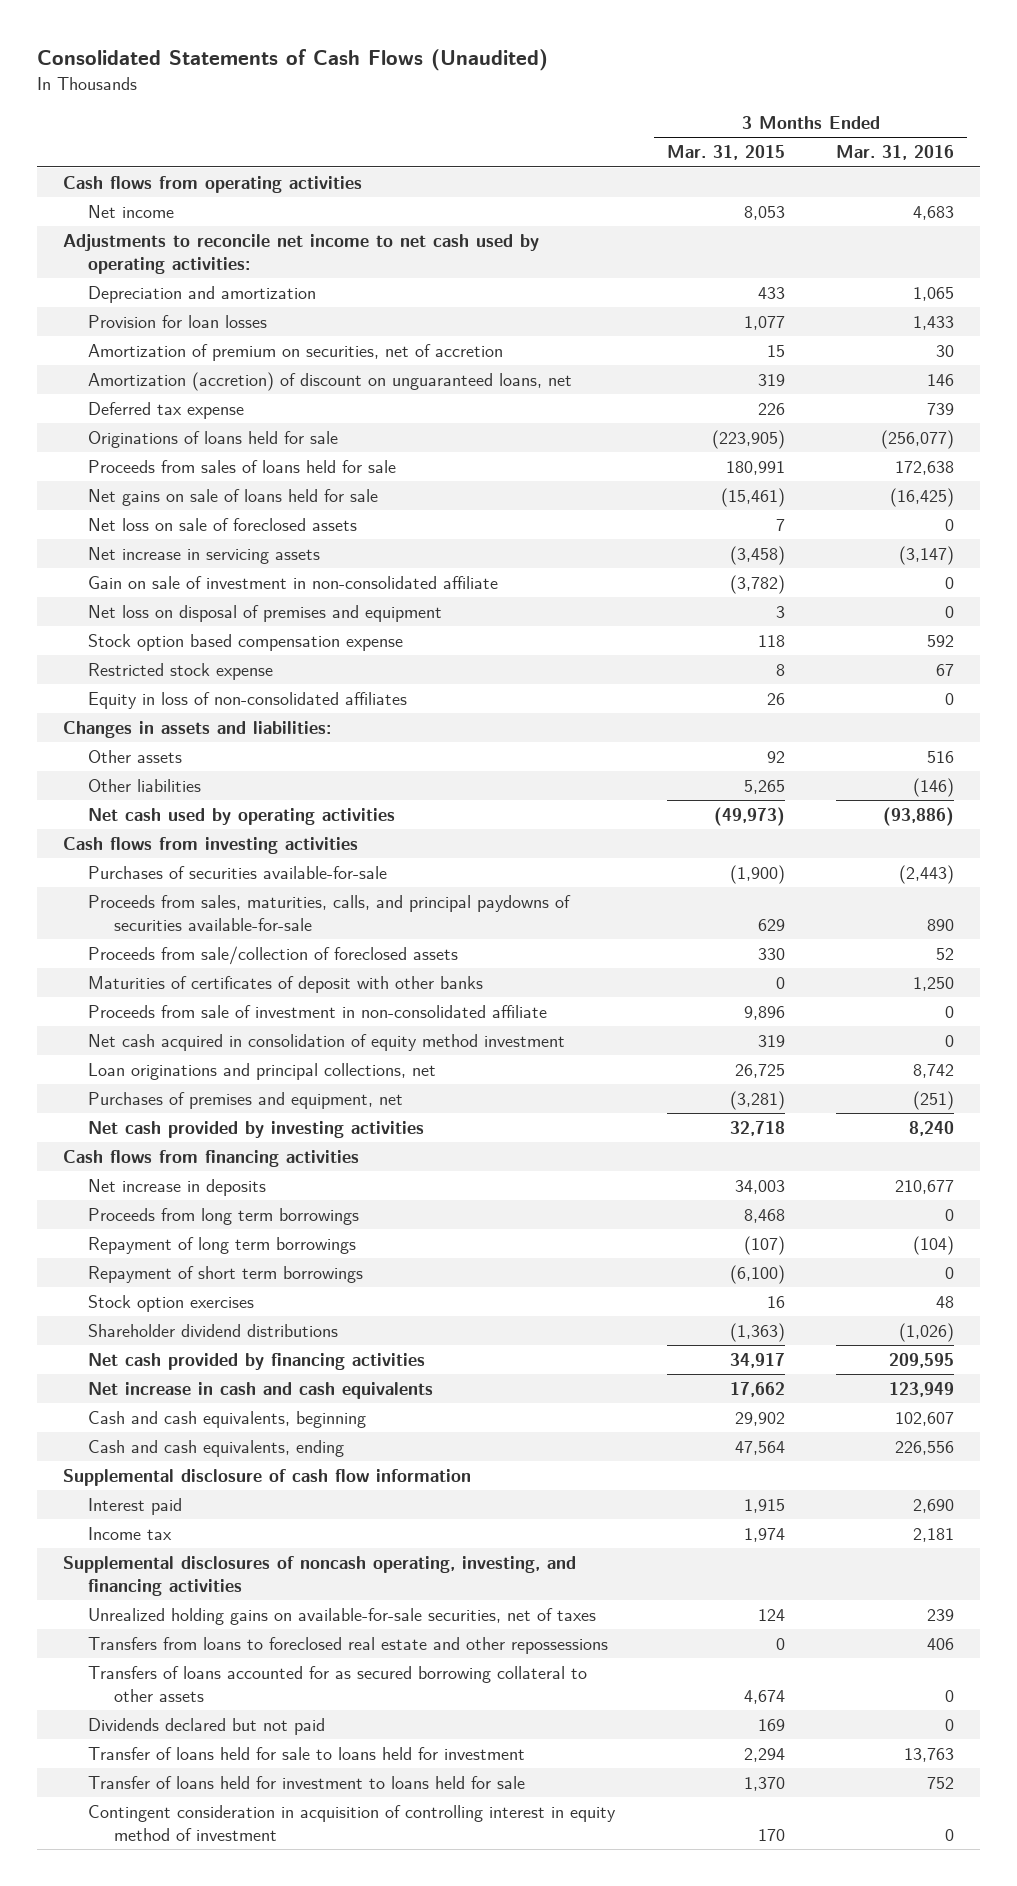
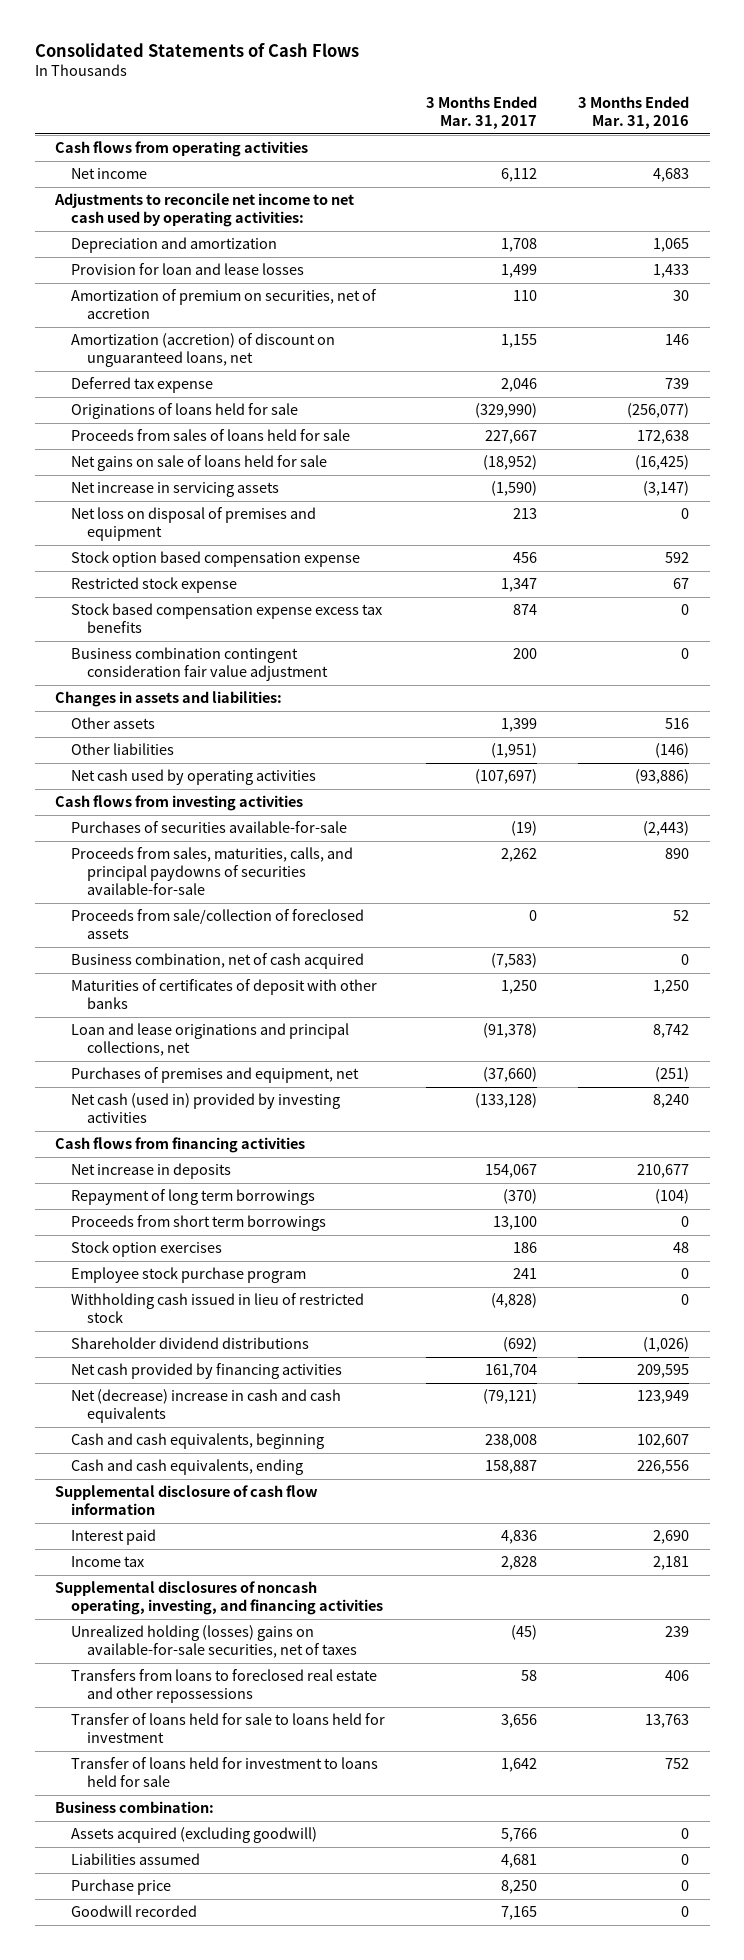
[36,49,548,72] Consolidated Statements of Cash Flows (Unaudited) -> [34,42,359,57] Consolidated Statements of Cash Flows
[666,145,785,161] Mar. 31, 2015 -> none
none -> [426,96,538,130] 3 Months Ended Mar. 31, 2017
[88,315,268,329] Provision for loan losses -> [70,263,304,276] Provision for loan and lease losses
[88,518,358,532] Net loss on sale of foreclosed assets -> none
[88,576,499,590] Gain on sale of investment in non-consolidated affiliate -> none
[88,692,408,710] Equity in loss of non-consolidated affiliates -> none
none -> [70,603,382,633] Stock based compensation expense excess tax benefits
none -> [70,647,328,681] Business combination contingent consideration fair value adjustment
none -> [70,953,364,970] Business combination, net of cash acquired
[88,1005,548,1019] Proceeds from sale of investment in non-consolidated affiliate -> none
[88,1034,566,1052] Net cash acquired in consolidation of equity method investment -> none
[88,1063,437,1081] Loan originations and principal collections, net -> [70,1023,349,1056] Loan and lease originations and principal collections, net
[88,1121,425,1139] Net cash provided by investing activities -> [70,1093,340,1123] Net cash (used in) provided by investing activities
[88,1208,360,1226] Proceeds from long term borrowings -> none
[88,1266,364,1284] Repayment of short term borrowings -> none
none -> [70,1215,326,1232] Proceeds from short term borrowings
none -> [70,1267,306,1284] Employee stock purchase program
none -> [70,1293,364,1323] Withholding cash issued in lieu of restricted stock
[88,1382,434,1400] Net increase in cash and cash equivalents -> [70,1389,341,1423] Net (decrease) increase in cash and cash equivalents
[88,1608,597,1626] Unrealized holding gains on available-for-sale securities, net of taxes -> [70,1625,357,1658] Unrealized holding (losses) gains on available-for-sale securities, net of taxes
[88,1666,588,1702] Transfers of loans accounted for as secured borrowing collateral to other assets -> none
[88,1718,326,1736] Dividends declared but not paid -> none
[88,1805,617,1841] Contingent consideration in acquisition of controlling interest in equity method of investment -> none
none -> [55,1801,215,1814] Business combination:
none -> [70,1827,317,1844] Assets acquired (excluding goodwill)
none -> [70,1853,200,1866] Liabilities assumed
none -> [70,1879,171,1896] Purchase price
none -> [70,1905,197,1918] Goodwill recorded

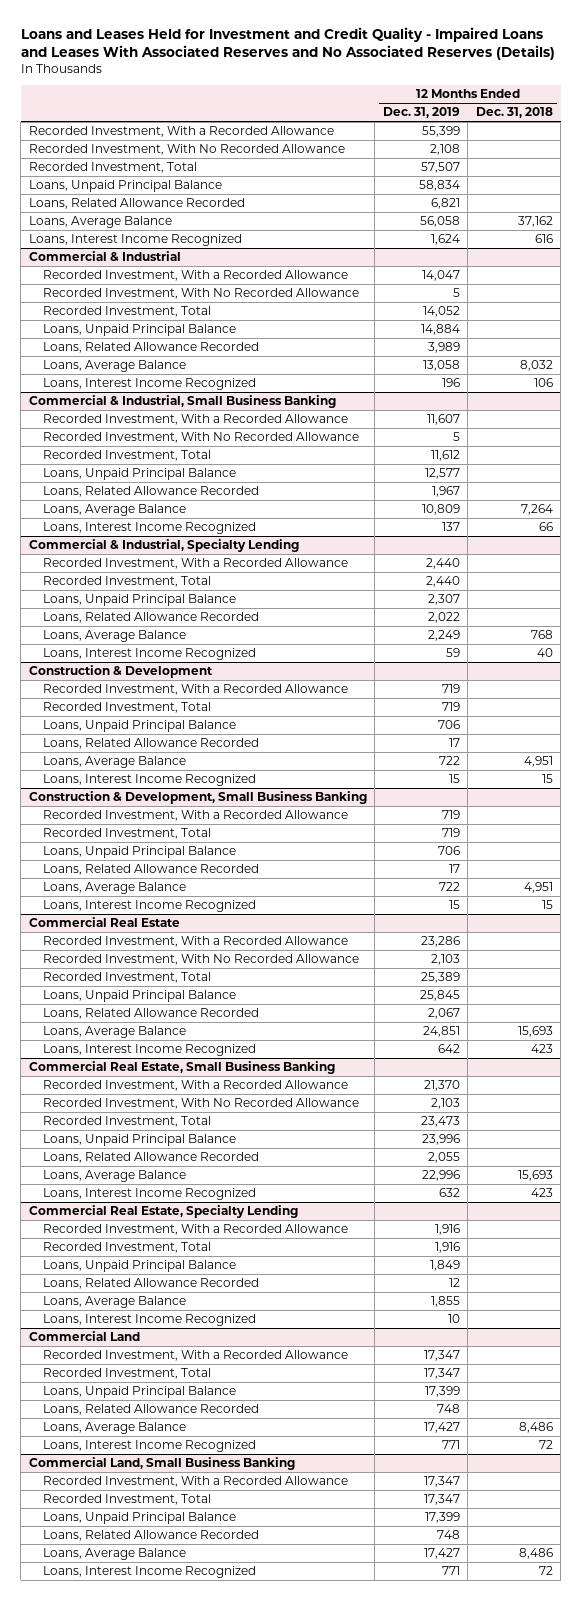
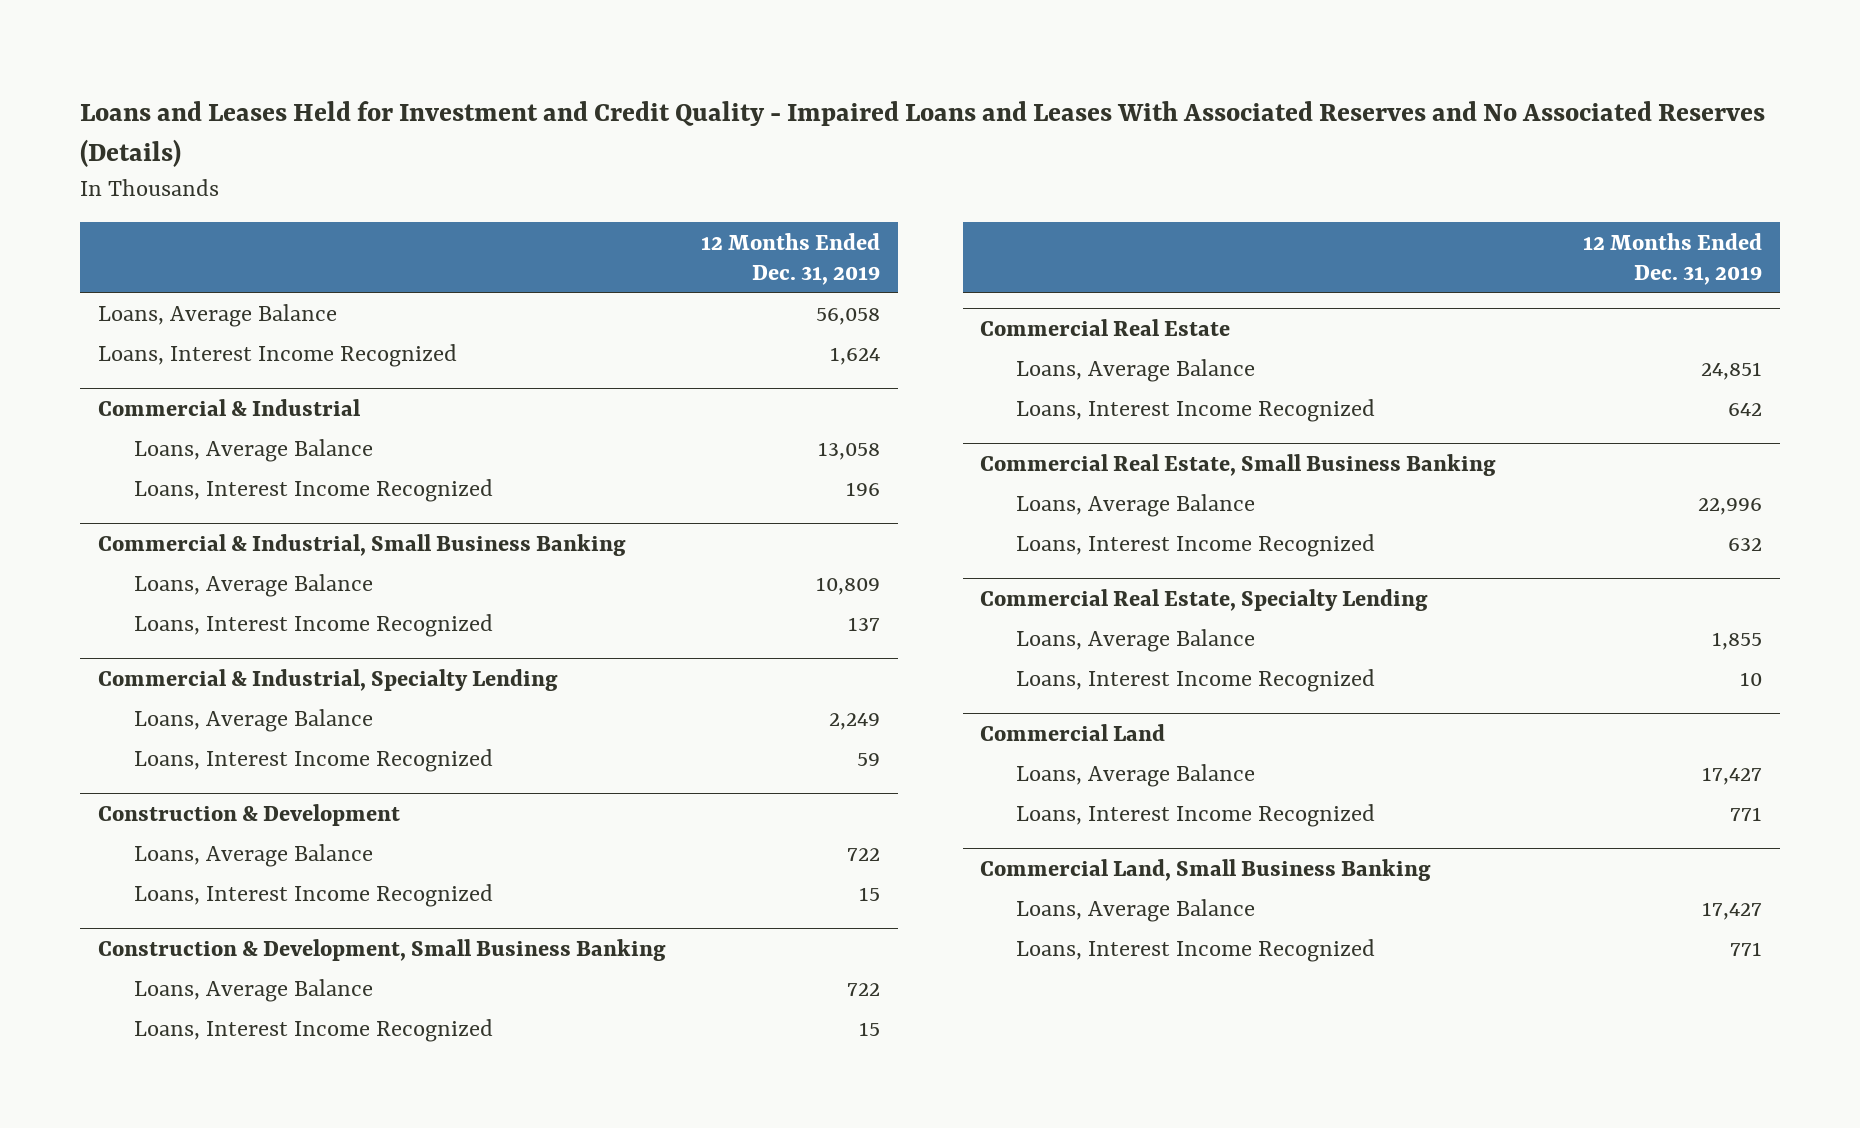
[475,107,553,119] Dec. 31, 2018 -> none
[28,126,334,138] Recorded Investment, With a Recorded Allowance -> none
[28,144,345,156] Recorded Investment, With No Recorded Allowance -> none
[28,162,197,174] Recorded Investment, Total -> none
[28,180,222,193] Loans, Unpaid Principal Balance -> none
[28,198,245,210] Loans, Related Allowance Recorded -> none
[43,270,349,282] Recorded Investment, With a Recorded Allowance -> none
[43,288,360,300] Recorded Investment, With No Recorded Allowance -> none
[43,306,212,318] Recorded Investment, Total -> none
[43,324,237,337] Loans, Unpaid Principal Balance -> none
[43,342,260,354] Loans, Related Allowance Recorded -> none
[43,414,349,426] Recorded Investment, With a Recorded Allowance -> none
[43,432,360,444] Recorded Investment, With No Recorded Allowance -> none
[43,450,212,462] Recorded Investment, Total -> none
[43,468,237,481] Loans, Unpaid Principal Balance -> none
[43,486,260,498] Loans, Related Allowance Recorded -> none
[43,558,349,570] Recorded Investment, With a Recorded Allowance -> none
[43,576,212,588] Recorded Investment, Total -> none
[43,594,237,607] Loans, Unpaid Principal Balance -> none
[43,612,260,624] Loans, Related Allowance Recorded -> none
[43,684,349,696] Recorded Investment, With a Recorded Allowance -> none
[43,702,212,714] Recorded Investment, Total -> none
[43,720,237,733] Loans, Unpaid Principal Balance -> none
[43,738,260,750] Loans, Related Allowance Recorded -> none
[43,810,349,822] Recorded Investment, With a Recorded Allowance -> none
[43,828,212,840] Recorded Investment, Total -> none
[43,846,237,859] Loans, Unpaid Principal Balance -> none
[43,864,260,876] Loans, Related Allowance Recorded -> none
[43,936,349,948] Recorded Investment, With a Recorded Allowance -> none
[43,954,360,966] Recorded Investment, With No Recorded Allowance -> none
[43,972,212,984] Recorded Investment, Total -> none
[43,990,237,1003] Loans, Unpaid Principal Balance -> none
[43,1008,260,1020] Loans, Related Allowance Recorded -> none
[43,1080,349,1092] Recorded Investment, With a Recorded Allowance -> none
[43,1098,360,1110] Recorded Investment, With No Recorded Allowance -> none
[43,1116,212,1128] Recorded Investment, Total -> none
[43,1134,237,1147] Loans, Unpaid Principal Balance -> none
[43,1152,260,1164] Loans, Related Allowance Recorded -> none
[43,1224,349,1236] Recorded Investment, With a Recorded Allowance -> none
[43,1242,212,1254] Recorded Investment, Total -> none
[43,1260,237,1273] Loans, Unpaid Principal Balance -> none
[43,1278,260,1290] Loans, Related Allowance Recorded -> none
[43,1350,349,1362] Recorded Investment, With a Recorded Allowance -> none
[43,1368,212,1380] Recorded Investment, Total -> none
[43,1386,237,1399] Loans, Unpaid Principal Balance -> none
[43,1404,260,1416] Loans, Related Allowance Recorded -> none
[43,1476,349,1488] Recorded Investment, With a Recorded Allowance -> none
[43,1494,212,1506] Recorded Investment, Total -> none
[43,1512,237,1525] Loans, Unpaid Principal Balance -> none
[43,1530,260,1542] Loans, Related Allowance Recorded -> none

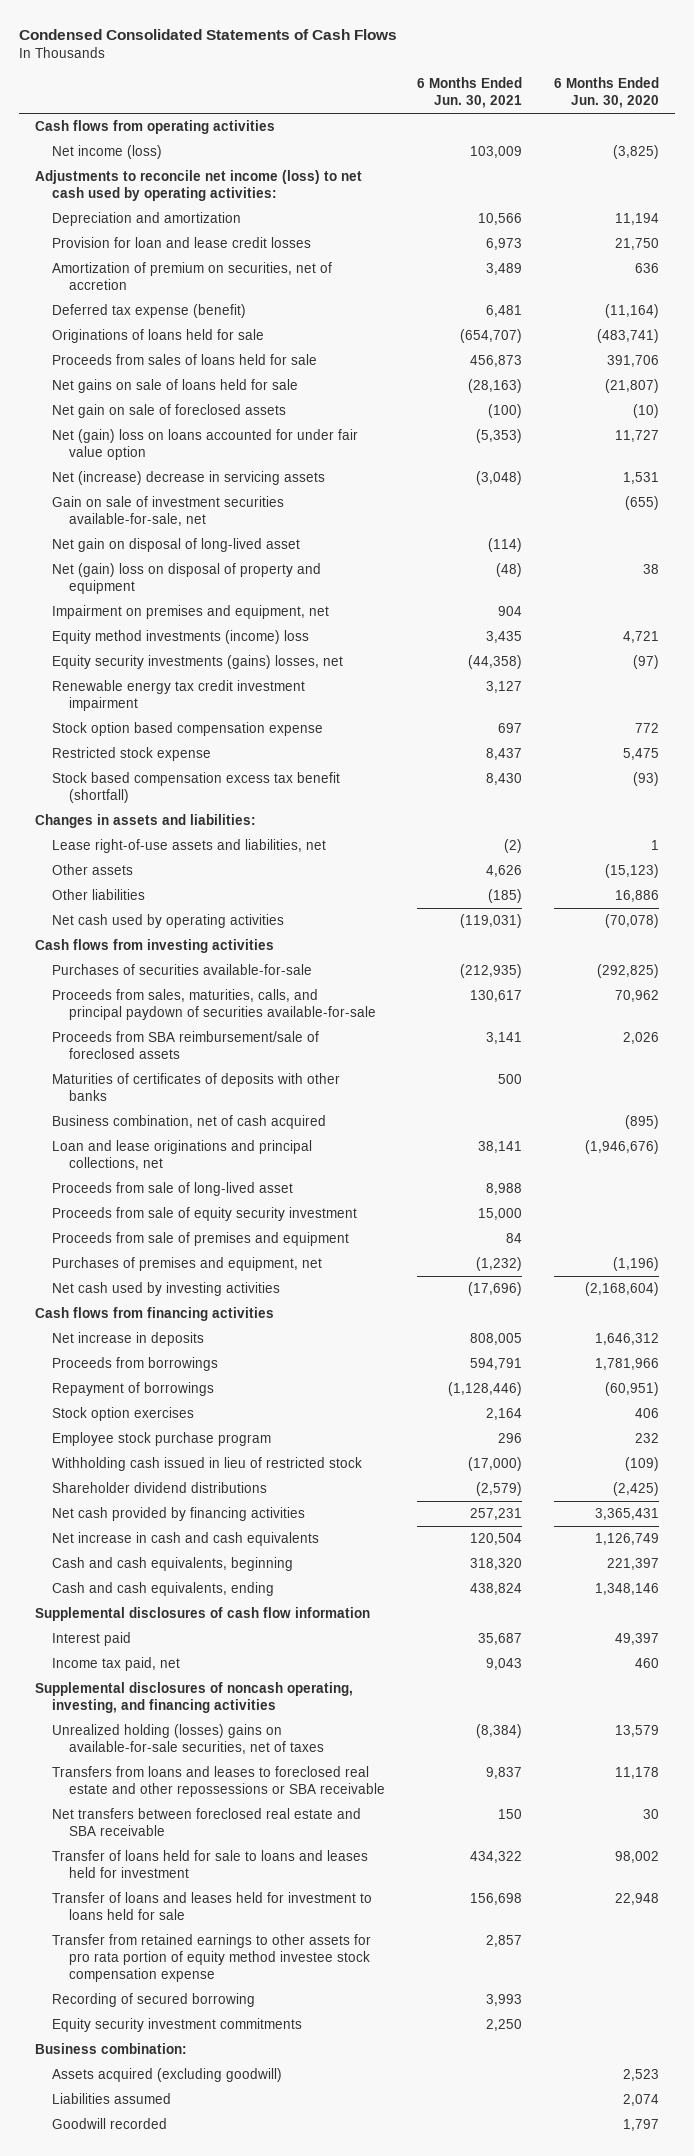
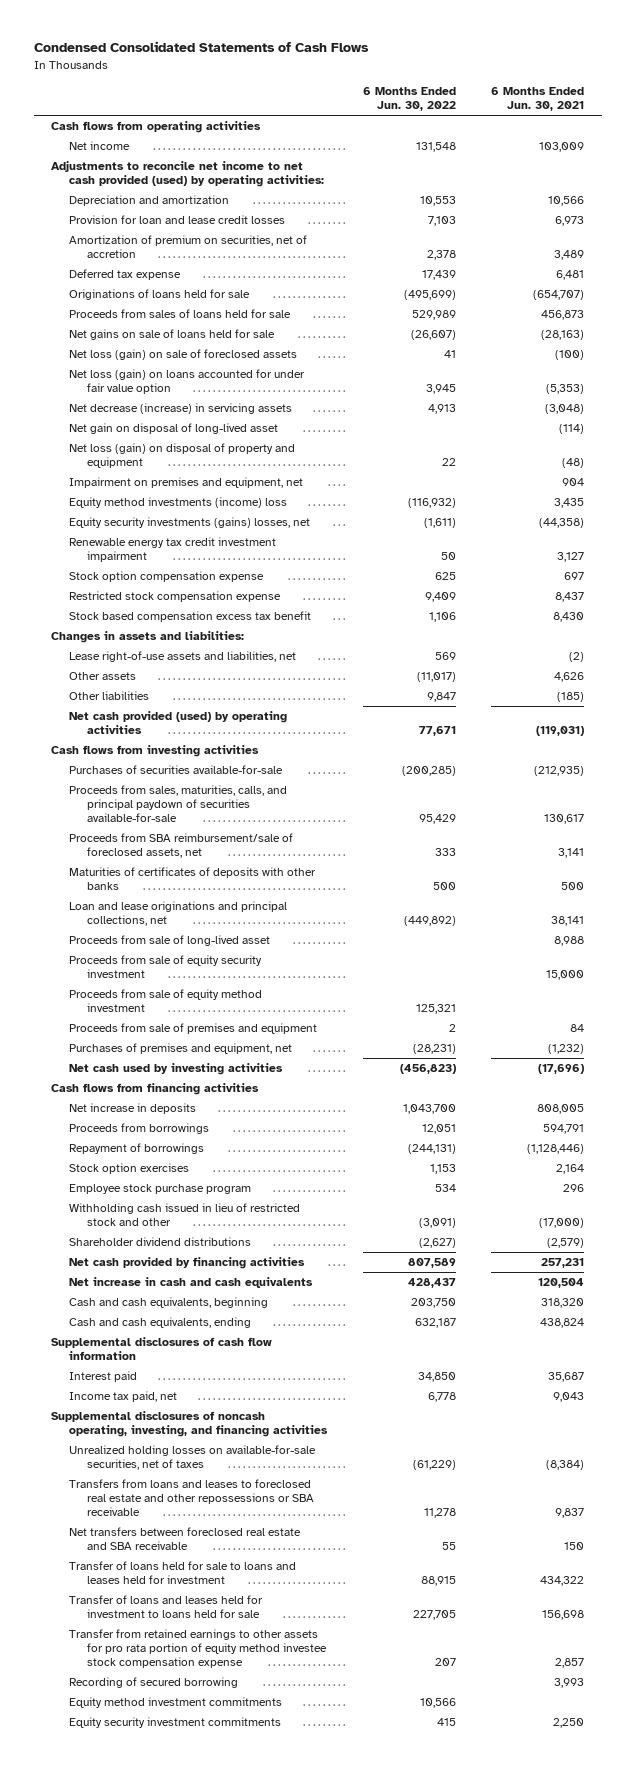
[554,77,660,109] 6 Months Ended Jun. 30, 2020 -> none
none -> [362,86,456,112] 6 Months Ended Jun. 30, 2022
[52,145,163,160] Net income (loss) -> [69,141,131,151] Net income
[34,170,362,202] Adjustments to reconcile net income (loss) to net cash used by operating activities: -> [51,161,325,188] Adjustments to reconcile net income to net cash provided (used) by operating activities:
[52,304,247,319] Deferred tax expense (benefit) -> [69,269,182,281] Deferred tax expense
[52,496,285,527] Gain on sale of investment securities available-for-sale, net -> none
[52,404,287,419] Net gain on sale of foreclosed assets -> [69,349,298,361] Net loss (gain) on sale of foreclosed assets
[52,429,359,461] Net (gain) loss on loans accounted for under fair value option -> [69,369,306,395] Net loss (gain) on loans accounted for under fair value option
[52,471,326,486] Net (increase) decrease in servicing assets -> [69,403,293,415] Net decrease (increase) in servicing assets
[52,563,322,595] Net (gain) loss on disposal of property and equipment -> [69,443,296,469] Net loss (gain) on disposal of property and equipment
[52,722,324,737] Stock option based compensation expense -> [69,571,265,583] Stock option compensation expense
[52,747,212,762] Restricted stock expense -> [69,591,282,603] Restricted stock compensation expense
[52,772,341,804] Stock based compensation excess tax benefit (shortfall) -> [69,611,312,623] Stock based compensation excess tax benefit
[52,914,285,929] Net cash used by operating activities -> [69,711,288,735] Net cash provided (used) by operating activities
[52,1031,320,1060] Proceeds from SBA reimbursement/sale of foreclosed assets -> [69,833,294,859] Proceeds from SBA reimbursement/sale of foreclosed assets, net
[52,1115,327,1130] Business combination, net of cash acquired -> none
none -> [69,989,263,1013] Proceeds from sale of equity method investment
[52,1457,363,1472] Withholding cash issued in lieu of restricted stock -> [69,1203,301,1227] Withholding cash issued in lieu of restricted stock and other
[52,1724,325,1755] Unrealized holding (losses) gains on available-for-sale securities, net of taxes -> [69,1445,317,1471] Unrealized holding losses on available-for-sale securities, net of taxes
none -> [69,1697,283,1709] Equity method investment commitments
[34,2043,187,2055] Business combination: -> none
[52,2068,283,2083] Assets acquired (excluding goodwill) -> none
[52,2093,172,2105] Liabilities assumed -> none
[52,2118,168,2130] Goodwill recorded -> none

